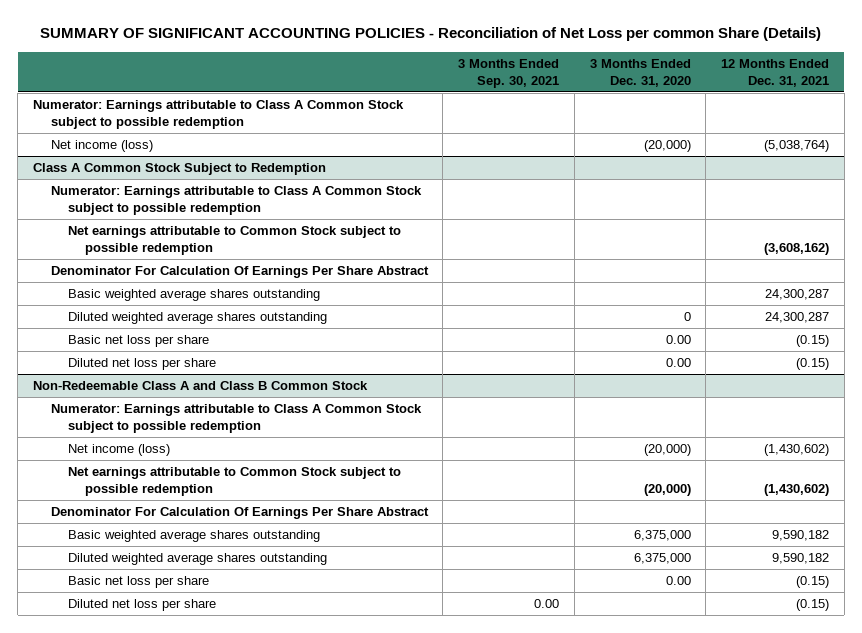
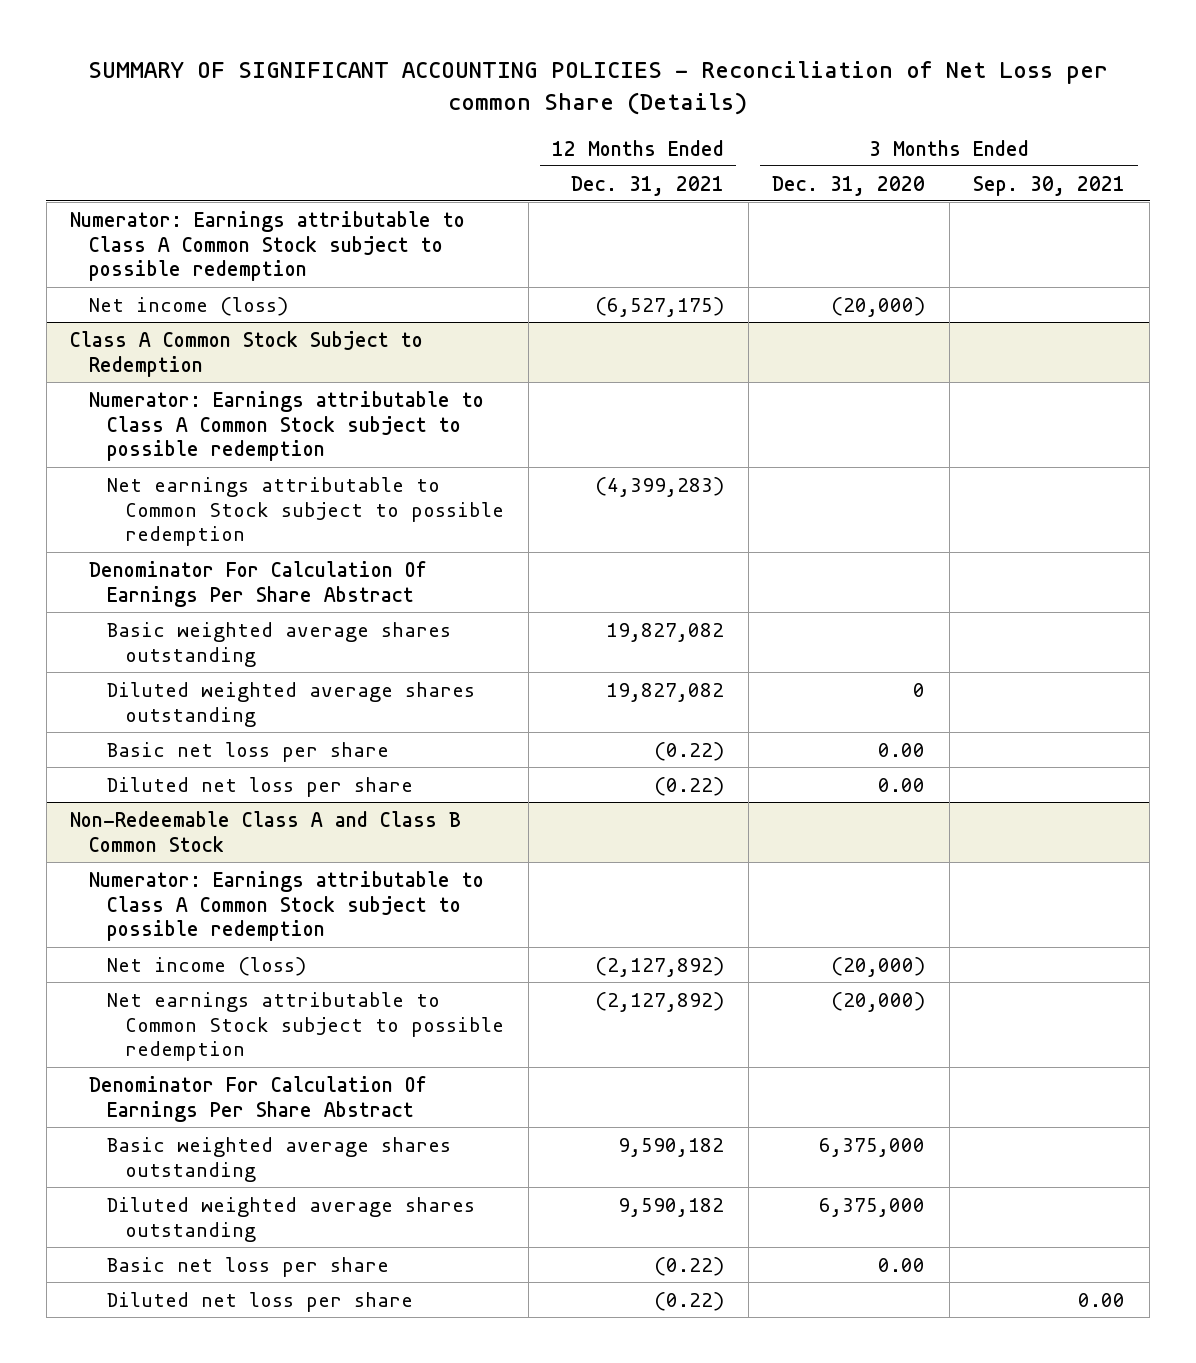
[764,140,830,153] (5,038,764) -> [595,296,725,317] (6,527,175)
[764,243,830,256] (3,608,162) -> [595,476,725,497] (4,399,283)
[765,289,830,301] 24,300,287 -> [606,622,725,642] 19,827,082
[765,312,830,324] 24,300,287 -> [606,682,725,702] 19,827,082
[796,335,830,348] (0.15) -> [654,741,725,761] (0.22)
[796,358,830,371] (0.15) -> [654,776,725,796] (0.22)
[764,444,830,457] (1,430,602) -> [595,956,725,977] (2,127,892)
[764,484,830,497] (1,430,602) -> [595,991,725,1012] (2,127,892)
[796,576,830,589] (0.15) -> [654,1256,725,1276] (0.22)
[796,599,830,612] (0.15) -> [654,1291,725,1311] (0.22)

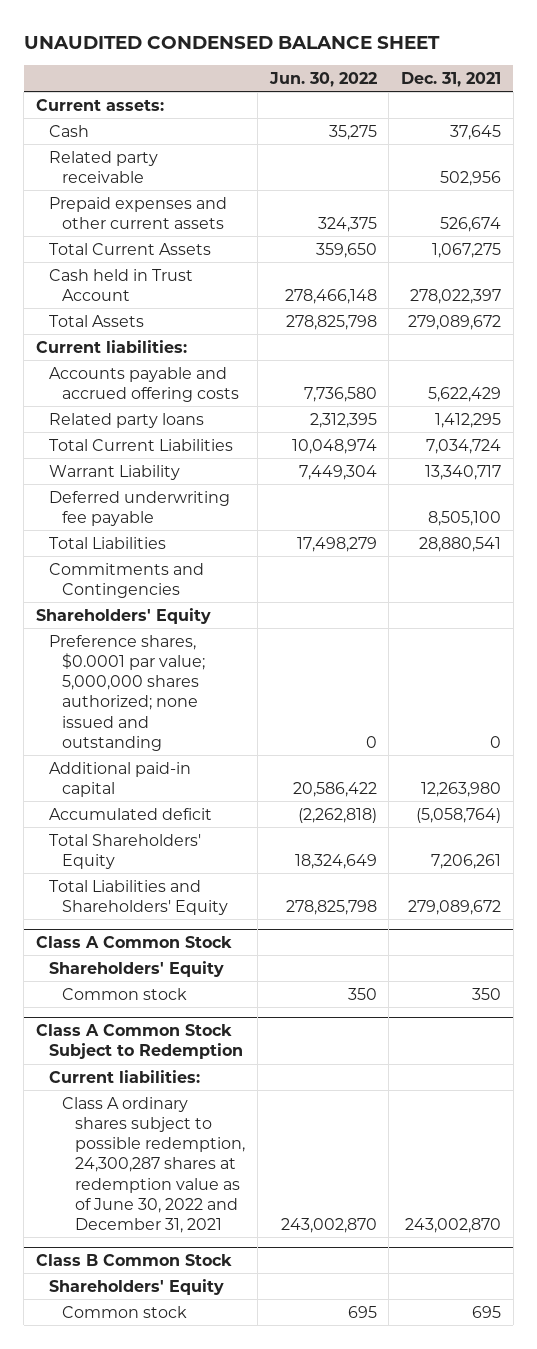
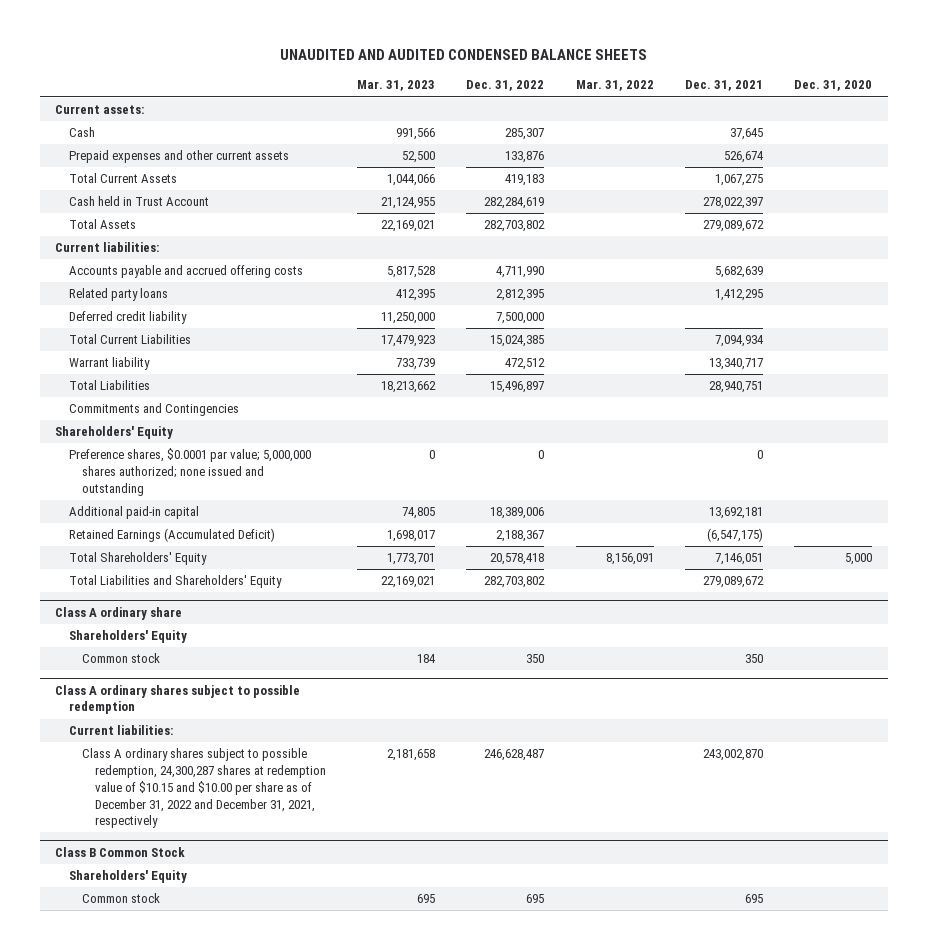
[23,35,440,49] UNAUDITED CONDENSED BALANCE SHEET -> [279,49,647,61] UNAUDITED AND AUDITED CONDENSED BALANCE SHEETS
[268,71,377,87] Jun. 30, 2022 -> none
none -> [356,80,435,92] Mar. 31, 2023
none -> [466,80,545,92] Dec. 31, 2022
none -> [575,80,654,92] Mar. 31, 2022
none -> [794,80,873,92] Dec. 31, 2020
[49,150,159,184] Related party receivable -> none
[428,387,502,403] 5,622,429 -> [714,266,763,279] 5,682,639
[49,490,231,527] Deferred underwriting fee payable -> none
none -> [68,311,187,325] Deferred credit liability
[426,438,502,454] 7,034,724 -> [714,335,764,348] 7,094,934
[49,464,181,480] Warrant Liability -> [68,357,150,371] Warrant liability
[419,536,502,552] 28,880,541 -> [708,381,763,394] 28,940,751
[421,782,502,798] 12,263,980 -> [708,507,763,520] 13,692,181
[49,807,213,820] Accumulated deficit -> [68,528,275,543] Retained Earnings (Accumulated Deficit)
[416,807,502,823] (5,058,764) -> [706,528,763,543] (6,547,175)
[431,854,502,870] 7,206,261 -> [714,553,763,566] 7,146,051
[35,935,232,948] Class A Common Stock -> [55,606,183,620] Class A ordinary share
[35,1023,244,1060] Class A Common Stock Subject to Redemption -> [55,684,301,715] Class A ordinary shares subject to possible redemption
[62,1096,246,1234] Class A ordinary shares subject to possible redemption, 24,300,287 shares at redemption value as of June 30, 2022 and December 31, 2021 -> [81,748,326,829] Class A ordinary shares subject to possible redemption, 24,300,287 shares at redemption value of $10.15 and $10.00 per share as of December 31, 2022 and December 31, 2021, respectively

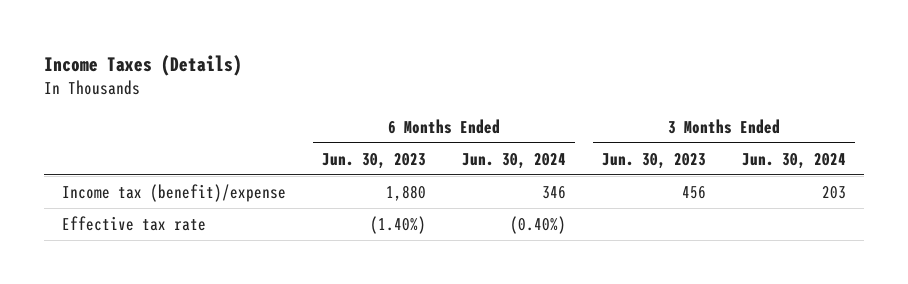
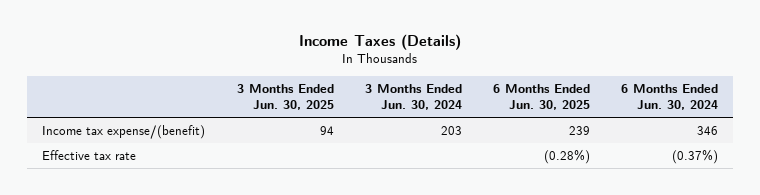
[322,152,427,169] Jun. 30, 2023 -> none
[601,152,706,169] Jun. 30, 2023 -> none
none -> [236,83,334,111] 3 Months Ended Jun. 30, 2025
none -> [492,83,590,111] 6 Months Ended Jun. 30, 2025
[62,184,287,203] Income tax (benefit)/expense -> [42,124,206,139] Income tax expense/(benefit)
[509,216,566,235] (0.40%) -> [671,148,718,164] (0.37%)

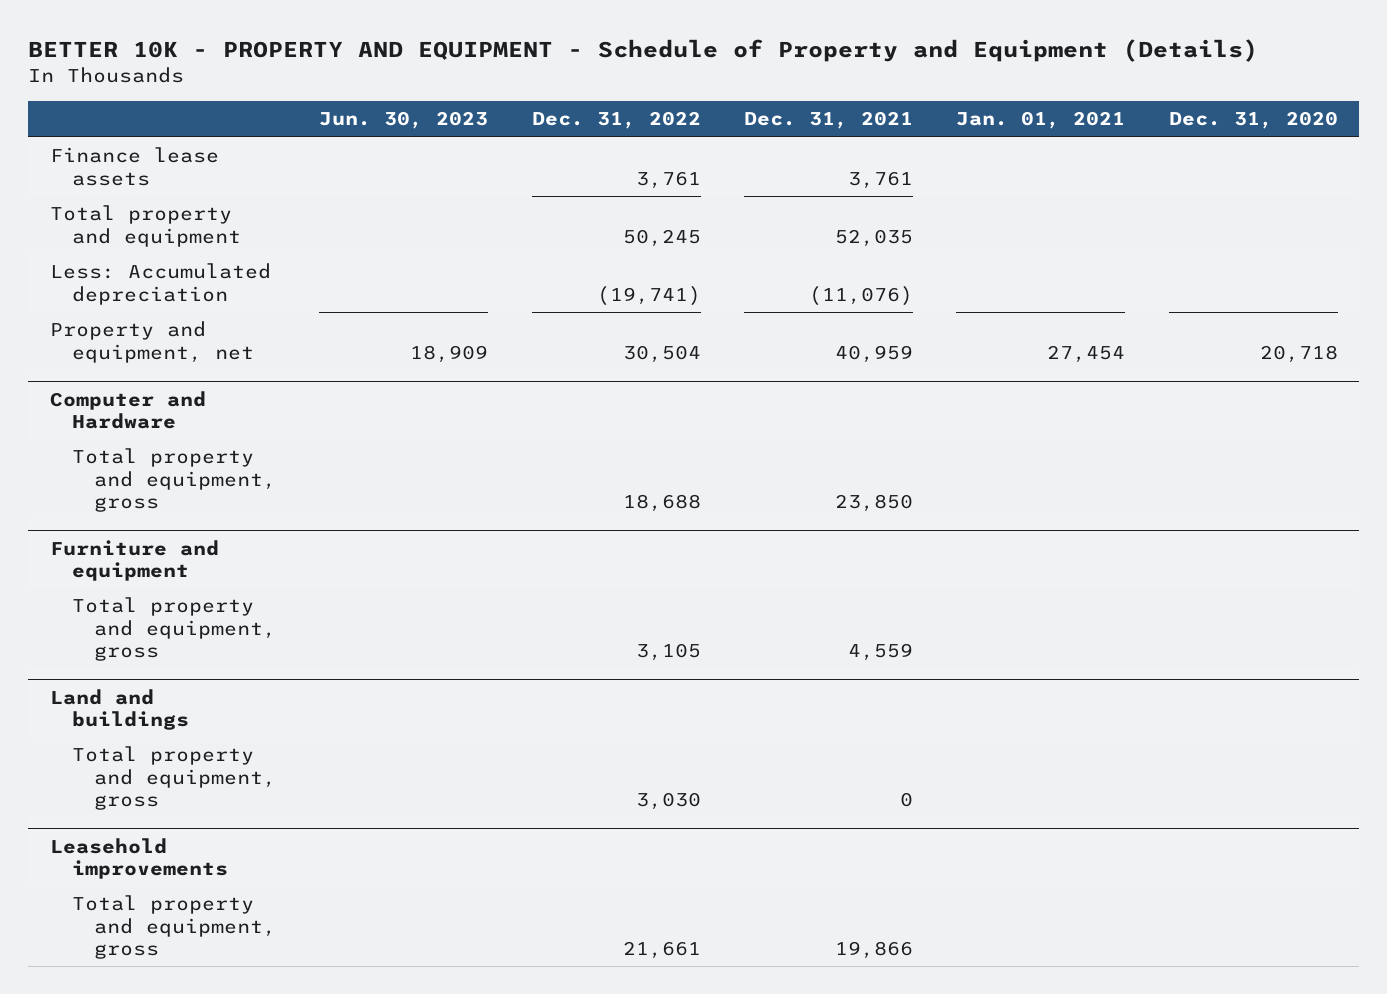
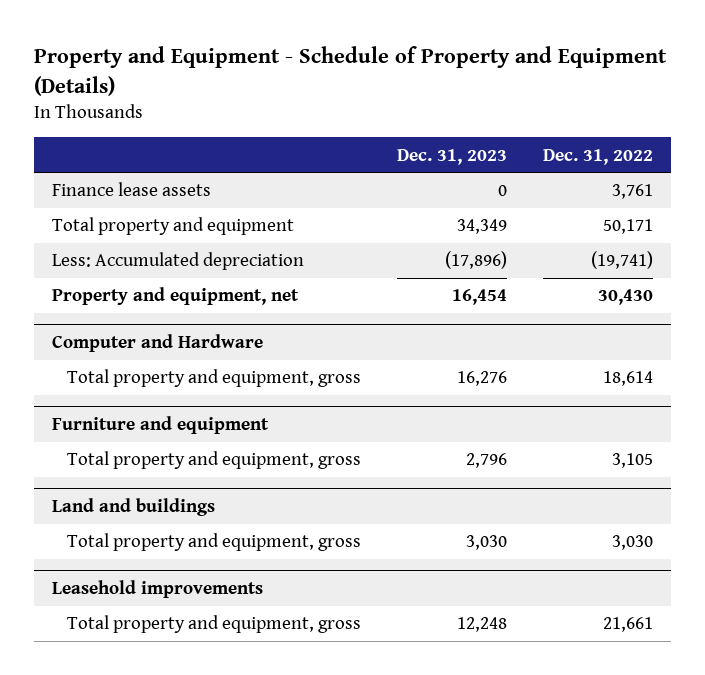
[28,39,1259,63] BETTER 10K - PROPERTY AND EQUIPMENT - Schedule of Property and Equipment (Details) -> [33,46,667,96] Property and Equipment - Schedule of Property and Equipment (Details)
[319,111,489,130] Jun. 30, 2023 -> none
[744,111,914,130] Dec. 31, 2021 -> none
[956,111,1126,130] Jan. 01, 2021 -> none
[1168,111,1338,130] Dec. 31, 2020 -> none
none -> [397,148,508,165] Dec. 31, 2023
[622,228,701,247] 50,245 -> [603,219,654,235] 50,171
[622,344,701,363] 30,504 -> [598,289,654,306] 30,430
[622,494,701,513] 18,688 -> [603,371,654,387] 18,614

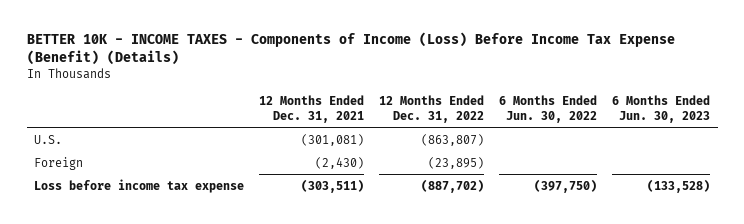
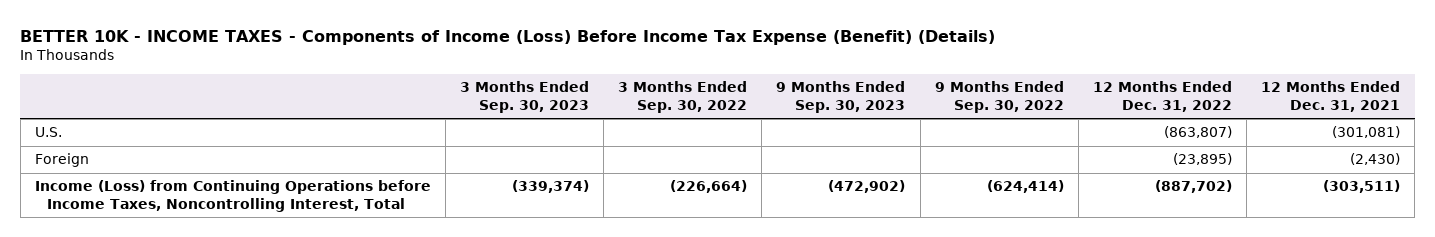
[499,94,598,123] 6 Months Ended Jun. 30, 2022 -> none
[612,94,711,123] 6 Months Ended Jun. 30, 2023 -> none
none -> [460,81,590,113] 3 Months Ended Sep. 30, 2023
none -> [618,81,748,113] 3 Months Ended Sep. 30, 2022
none -> [776,81,906,113] 9 Months Ended Sep. 30, 2023
none -> [934,81,1064,113] 9 Months Ended Sep. 30, 2022
[34,178,245,193] Loss before income tax expense -> [34,180,431,212] Income (Loss) from Continuing Operations before Income Taxes, Noncontrolling Interest, Total

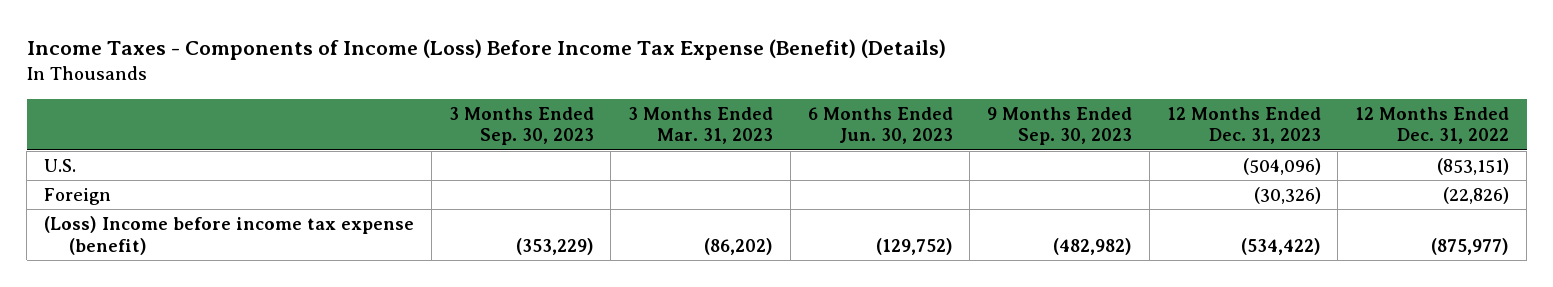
[20,29,996,45] BETTER 10K - INCOME TAXES - Components of Income (Loss) Before Income Tax Expense (Benefit) (Details) -> [26,39,946,61] Income Taxes - Components of Income (Loss) Before Income Tax Expense (Benefit) (Details)
[618,81,748,113] 3 Months Ended Sep. 30, 2022 -> none
[934,81,1064,113] 9 Months Ended Sep. 30, 2022 -> none
[1260,81,1400,112] 12 Months Ended Dec. 31, 2021 -> none
none -> [628,106,774,145] 3 Months Ended Mar. 31, 2023
none -> [807,106,953,145] 6 Months Ended Jun. 30, 2023
none -> [1166,106,1321,145] 12 Months Ended Dec. 31, 2023
[1163,126,1232,139] (863,807) -> [1437,158,1510,176] (853,151)
[1172,153,1232,166] (23,895) -> [1443,187,1510,205] (22,826)
[34,180,431,212] Income (Loss) from Continuing Operations before Income Taxes, Noncontrolling Interest, Total -> [44,216,415,255] (Loss) Income before income tax expense (benefit)
[512,180,590,194] (339,374) -> [515,237,594,255] (353,229)
[828,180,906,194] (472,902) -> [1053,237,1133,255] (482,982)
[1154,180,1232,194] (887,702) -> [1431,237,1510,255] (875,977)

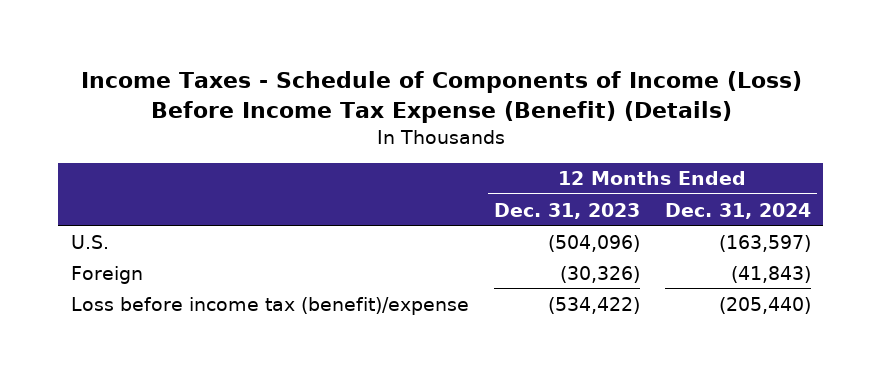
[26,39,946,61] Income Taxes - Components of Income (Loss) Before Income Tax Expense (Benefit) (Details) -> [80,71,802,123] Income Taxes - Schedule of Components of Income (Loss) Before Income Tax Expense (Benefit) (Details)
[448,106,594,146] 3 Months Ended Sep. 30, 2023 -> none
[628,106,774,145] 3 Months Ended Mar. 31, 2023 -> none
[807,106,953,145] 6 Months Ended Jun. 30, 2023 -> none
[987,106,1133,146] 9 Months Ended Sep. 30, 2023 -> none
[1355,106,1510,145] 12 Months Ended Dec. 31, 2022 -> none
none -> [664,202,811,219] Dec. 31, 2024
[44,216,415,255] (Loss) Income before income tax expense (benefit) -> [70,296,469,315] Loss before income tax (benefit)/expense

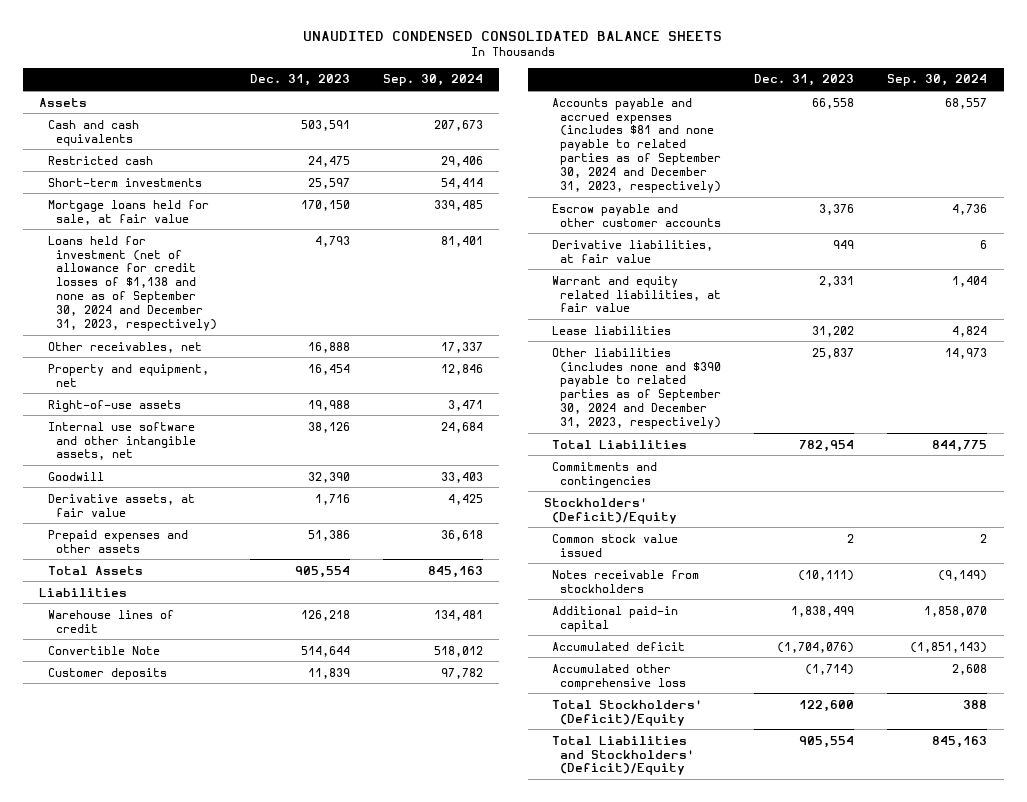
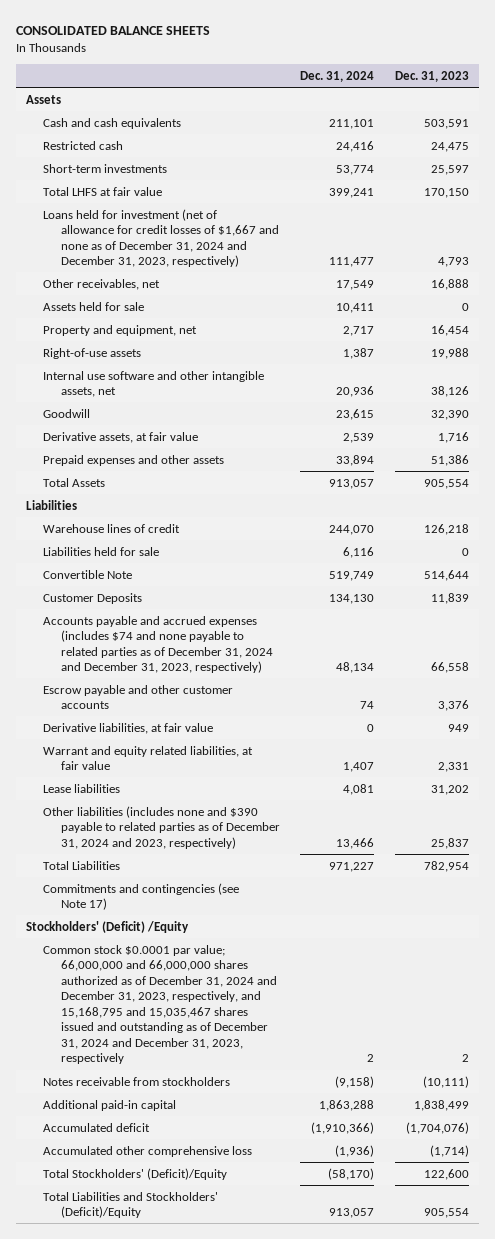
[303,30,723,41] UNAUDITED CONDENSED CONSOLIDATED BALANCE SHEETS -> [15,26,210,36] CONSOLIDATED BALANCE SHEETS
[382,74,483,87] Sep. 30, 2024 -> none
none -> [300,70,375,82] Dec. 31, 2024
[47,199,209,225] Mortgage loans held for sale, at fair value -> [43,186,163,196] Total LHFS at fair value
[47,235,217,332] Loans held for investment (net of allowance for credit losses of $1,138 and none as of September 30, 2024 and December 31, 2023, respectively) -> [43,208,279,268] Loans held for investment (net of allowance for credit losses of $1,667 and none as of December 31, 2024 and December 31, 2023, respectively)
none -> [43,301,145,311] Assets held for sale
none -> [43,546,160,556] Liabilities held for sale
[47,667,167,680] Customer deposits -> [43,592,143,604] Customer Deposits
[552,97,722,194] Accounts payable and accrued expenses (includes $81 and none payable to related parties as of September 30, 2024 and December 31, 2023, respectively) -> [43,615,273,674] Accounts payable and accrued expenses (includes $74 and none payable to related parties as of December 31, 2024 and December 31, 2023, respectively)
[552,347,722,430] Other liabilities (includes none and $390 payable to related parties as of September 30, 2024 and December 31, 2023, respectively) -> [43,805,280,849] Other liabilities (includes none and $390 payable to related parties as of December 31, 2024 and 2023, respectively)
[552,461,658,488] Commitments and contingencies -> [43,882,240,911] Commitments and contingencies (see Note 17)
[544,497,678,524] Stockholders' (Deficit)/Equity -> [26,920,190,933] Stockholders' (Deficit) /Equity
[552,533,679,557] Common stock value issued -> [43,944,277,1065] Common stock $0.0001 par value; 66,000,000 and 66,000,000 shares authorized as of December 31, 2024 and December 31, 2023, respectively, and 15,168,795 and 15,035,467 shares issued and outstanding as of December 31, 2024 and December 31, 2023, respectively

